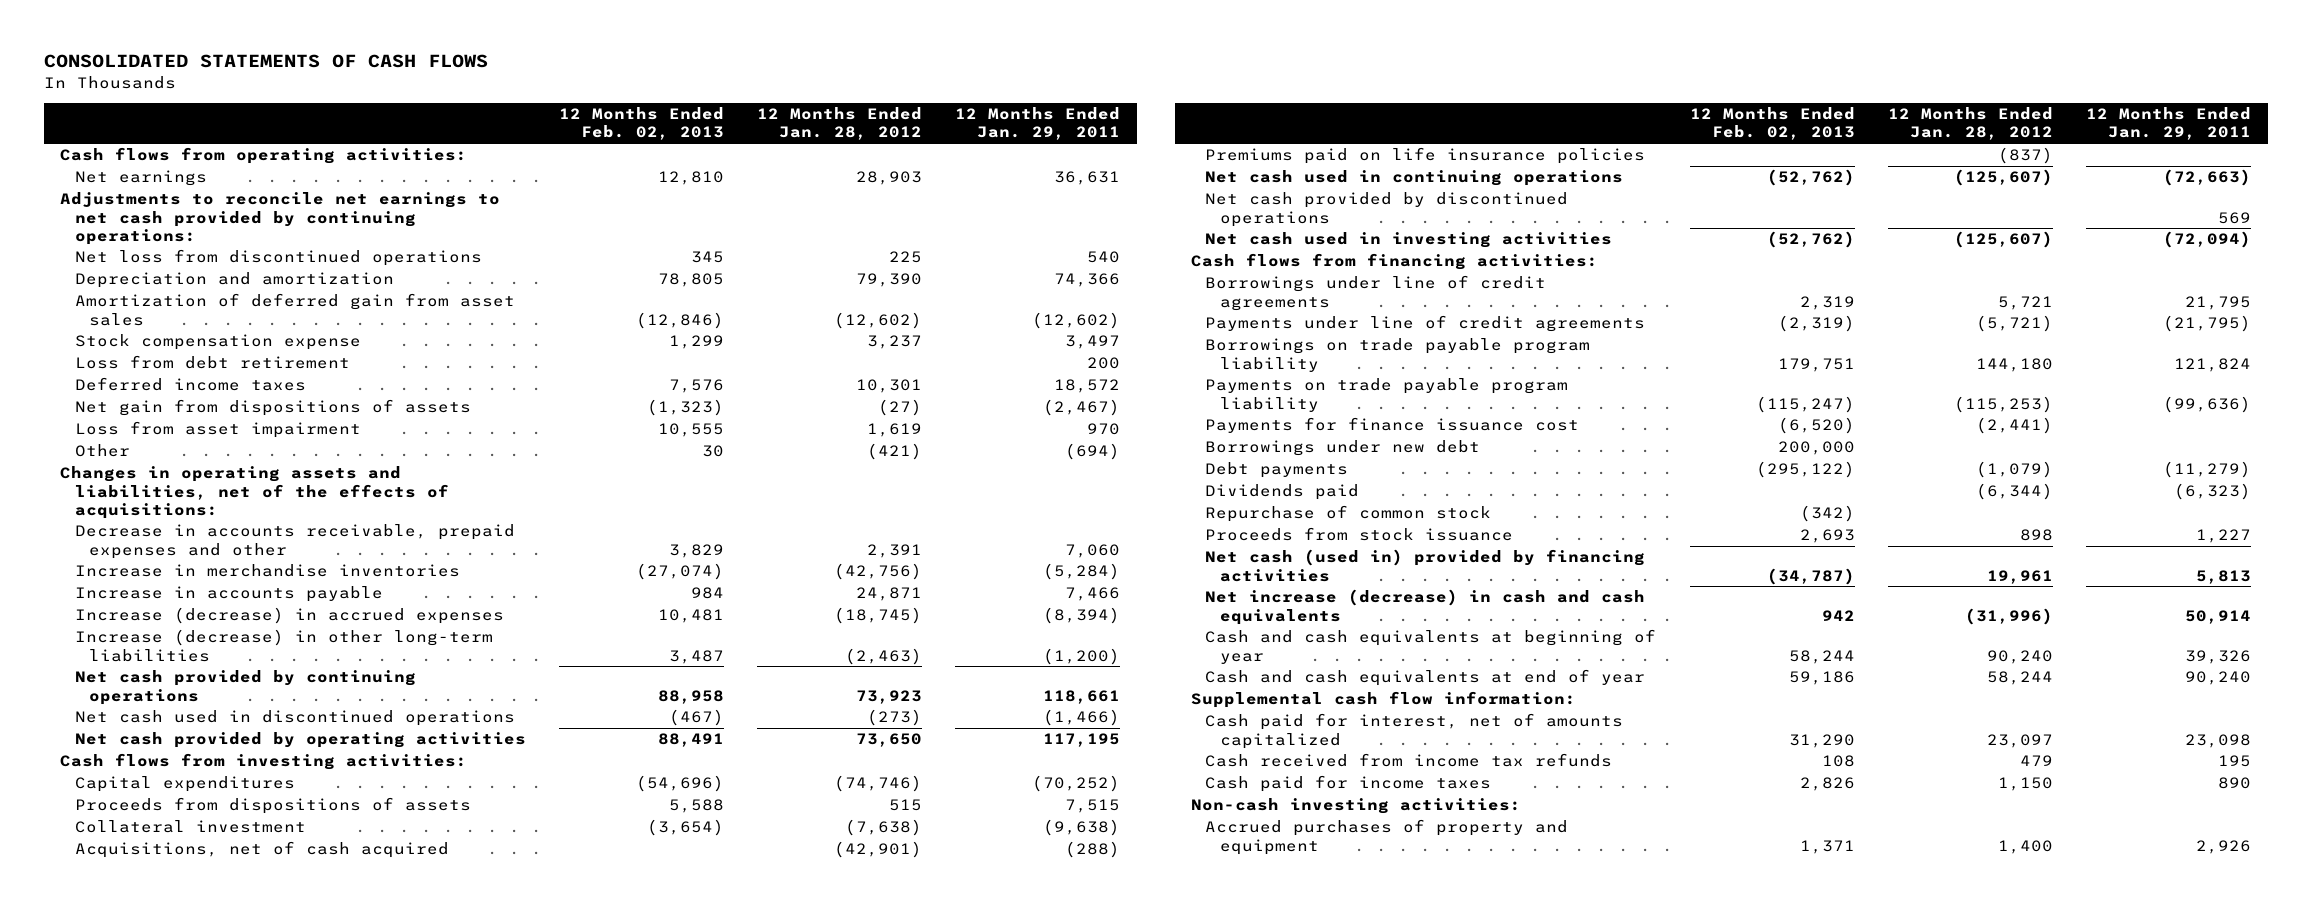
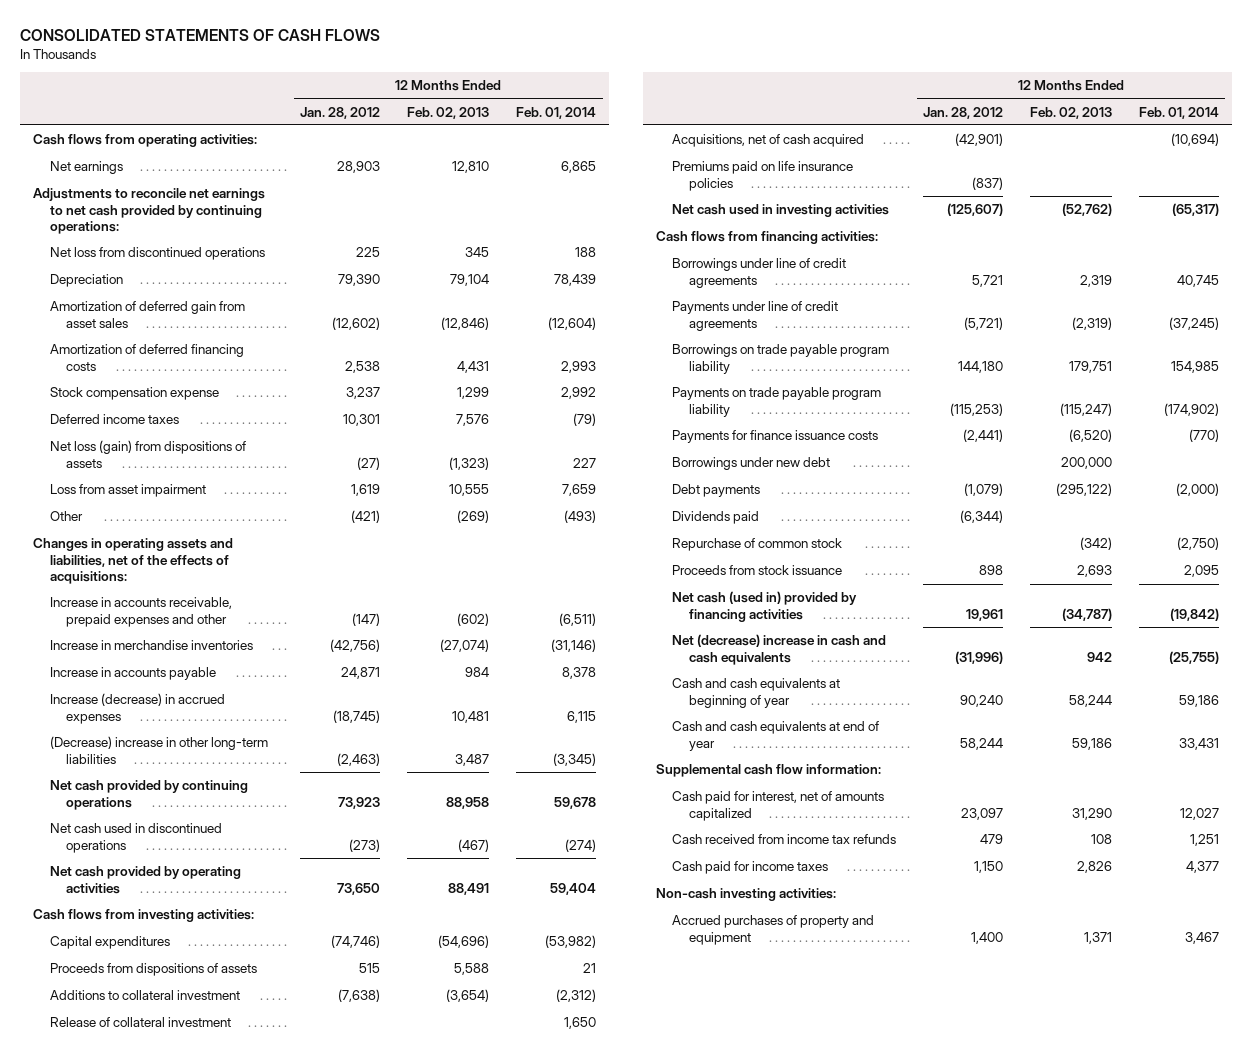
[955,107,1121,141] 12 Months Ended Jan. 29, 2011 -> none
none -> [515,106,596,119] Feb. 01, 2014
[74,272,394,289] Depreciation and amortization -> none
none -> [49,274,123,288] Depreciation
none -> [49,344,244,371] Amortization of deferred financing costs
[74,355,350,370] Loss from debt retirement -> none
[74,399,471,417] Net gain from dispositions of assets -> [49,440,246,468] Net loss (gain) from dispositions of assets
[701,445,724,458] 30 -> [457,510,490,524] (269)
[74,524,515,559] Decrease in accounts receivable, prepaid expenses and other -> [49,597,232,627] Increase in accounts receivable, prepaid expenses and other
[668,543,724,558] 3,829 -> [457,612,490,626] (602)
[867,543,923,558] 2,391 -> [352,612,381,626] (147)
[74,629,493,662] Increase (decrease) in other long-term liabilities -> [49,736,268,764] (Decrease) increase in other long-term liabilities
[74,820,306,834] Collateral investment -> [49,990,240,1001] Additions to collateral investment
none -> [49,1017,231,1028] Release of collateral investment
[1205,170,1624,187] Net cash used in continuing operations -> none
[1205,192,1569,227] Net cash provided by discontinued operations -> none
[1205,417,1580,434] Payments for finance issuance cost -> [672,430,879,444] Payments for finance issuance costs
[1205,589,1646,625] Net increase (decrease) in cash and cash equivalents -> [672,634,887,665] Net (decrease) increase in cash and cash equivalents

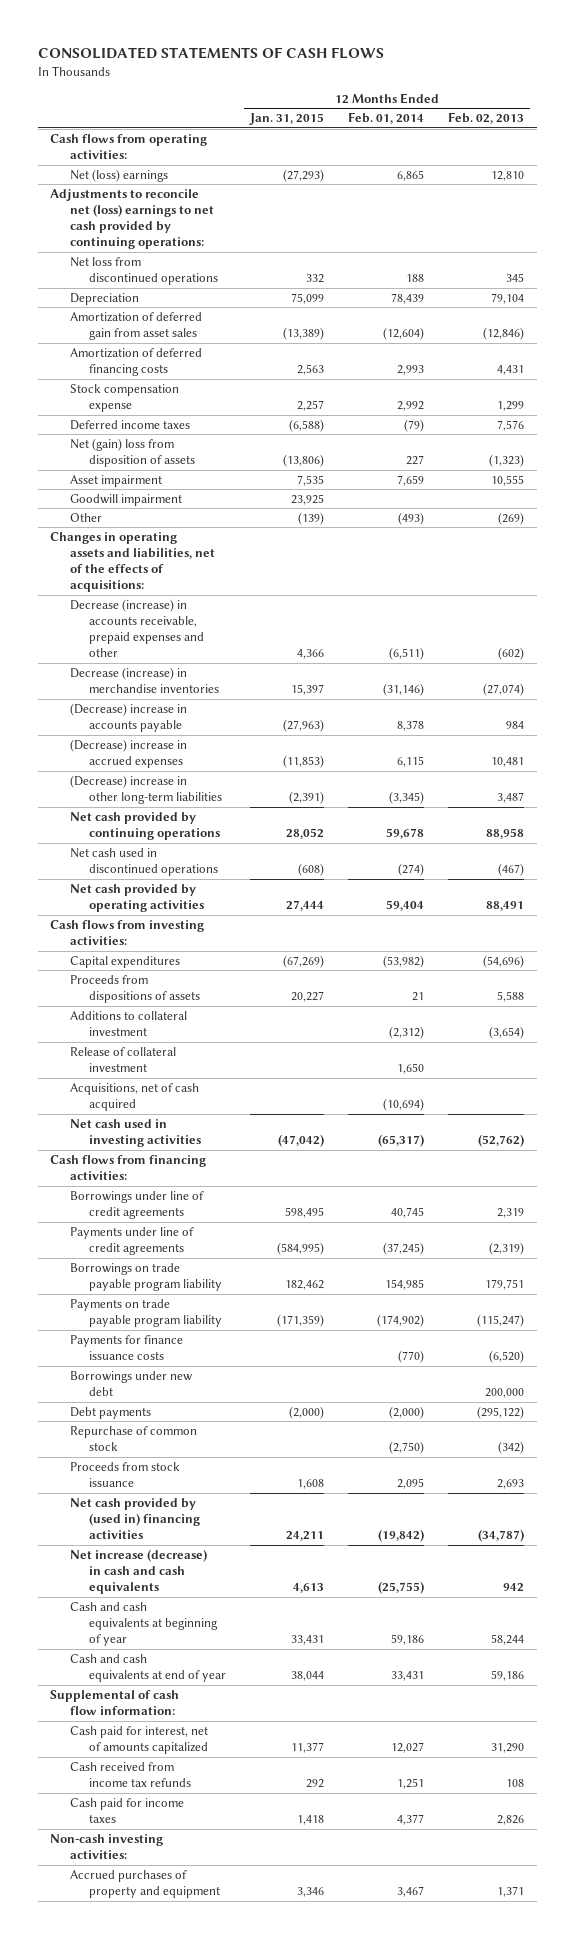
[300,106,381,119] Jan. 28, 2012 -> none
none -> [249,113,325,126] Jan. 31, 2015
[49,161,123,175] Net earnings -> [69,168,168,182] Net (loss) earnings
[33,188,266,234] Adjustments to reconcile net earnings to net cash provided by continuing operations: -> [50,188,214,250] Adjustments to reconcile net (loss) earnings to net cash provided by continuing operations:
[49,440,246,468] Net loss (gain) from dispositions of assets -> [69,437,196,468] Net (gain) loss from disposition of assets
[49,484,206,498] Loss from asset impairment -> [69,474,162,487] Asset impairment
none -> [69,493,182,506] Goodwill impairment
[49,597,232,627] Increase in accounts receivable, prepaid expenses and other -> [69,598,205,658] Decrease (increase) in accounts receivable, prepaid expenses and other
[49,640,253,651] Increase in merchandise inventories -> [69,666,220,694] Decrease (increase) in merchandise inventories
[49,667,216,681] Increase in accounts payable -> [69,702,187,733] (Decrease) increase in accounts payable
[49,693,225,724] Increase (decrease) in accrued expenses -> [69,738,187,769] (Decrease) increase in accrued expenses
[672,161,854,191] Premiums paid on life insurance policies -> none
[672,511,760,525] Dividends paid -> none
[672,591,858,622] Net cash (used in) provided by financing activities -> [69,1497,201,1540] Net cash provided by (used in) financing activities
[672,634,887,665] Net (decrease) increase in cash and cash equivalents -> [69,1548,207,1595] Net increase (decrease) in cash and cash equivalents
[655,764,881,778] Supplemental cash flow information: -> [50,1689,180,1716] Supplemental of cash flow information:

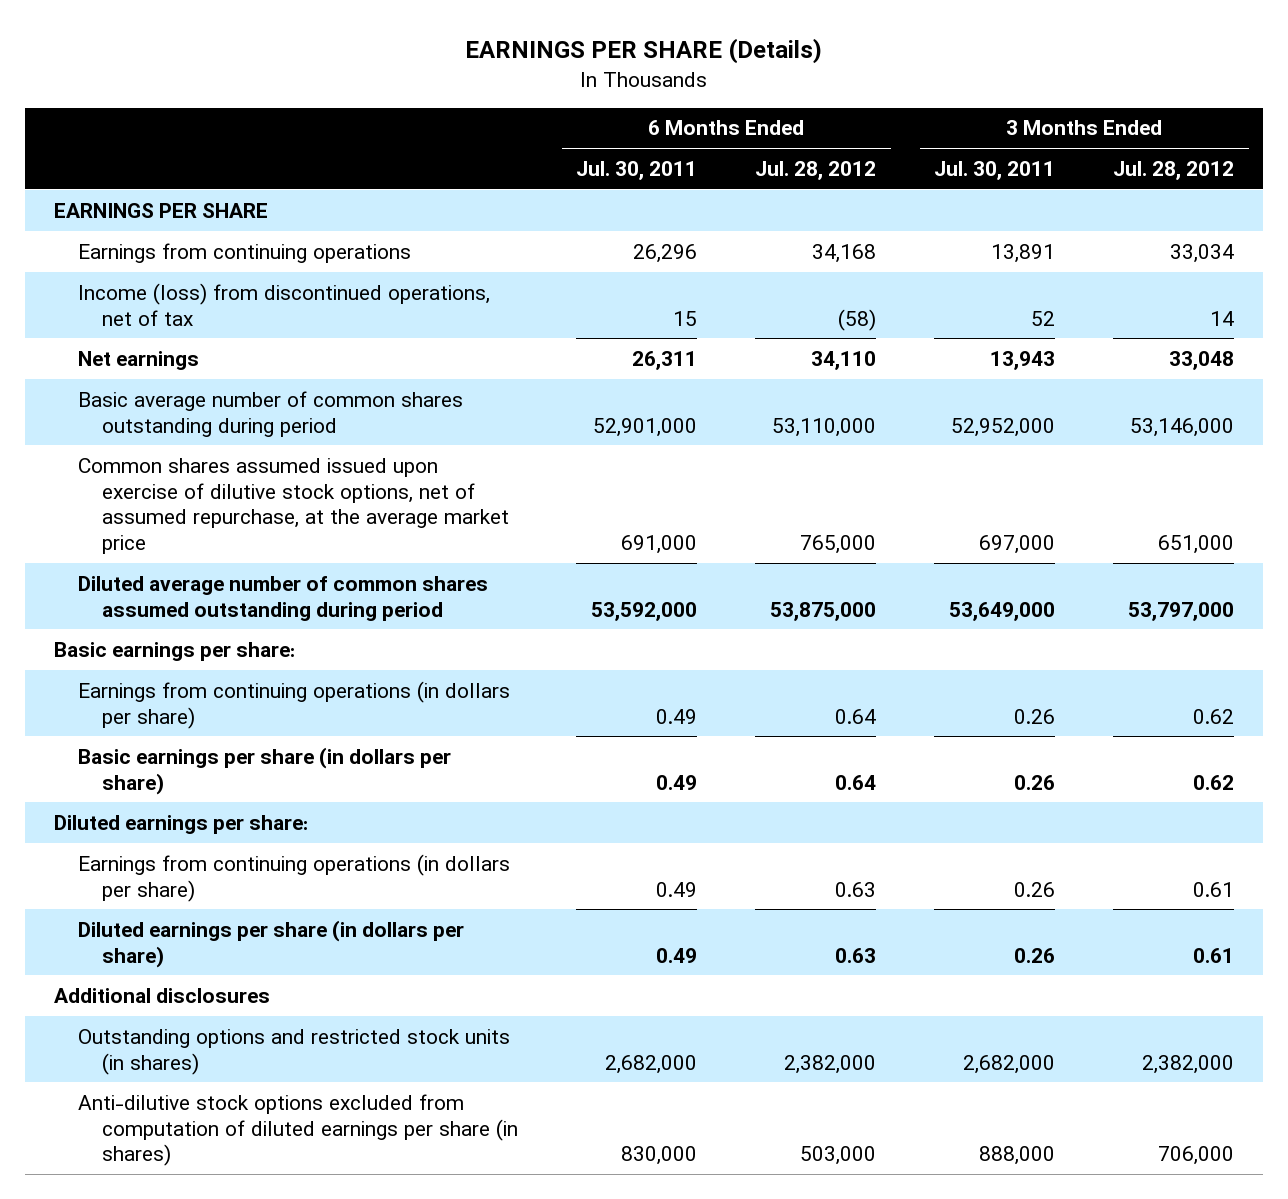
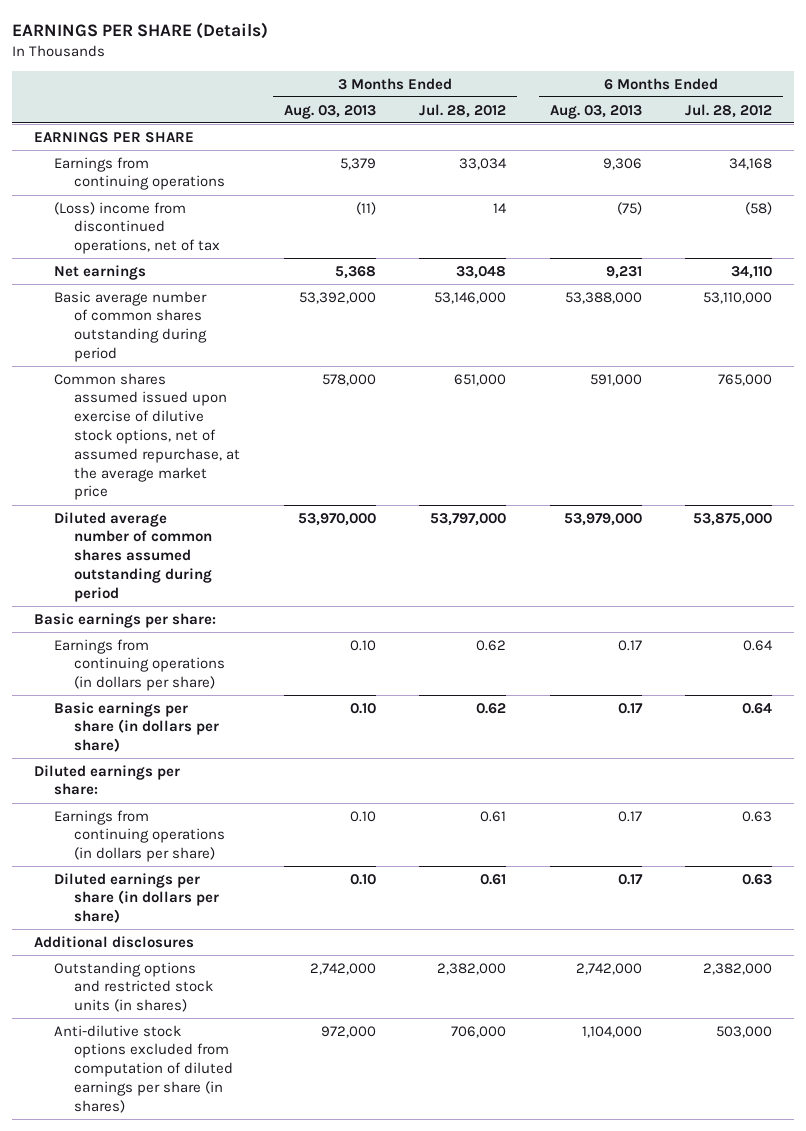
[576,161,698,181] Jul. 30, 2011 -> none
[934,161,1056,181] Jul. 30, 2011 -> none
none -> [283,104,376,119] Aug. 03, 2013
none -> [549,104,642,119] Aug. 03, 2013
[78,282,491,326] Income (loss) from discontinued operations, net of tax -> [54,201,221,255] (Loss) income from discontinued operations, net of tax

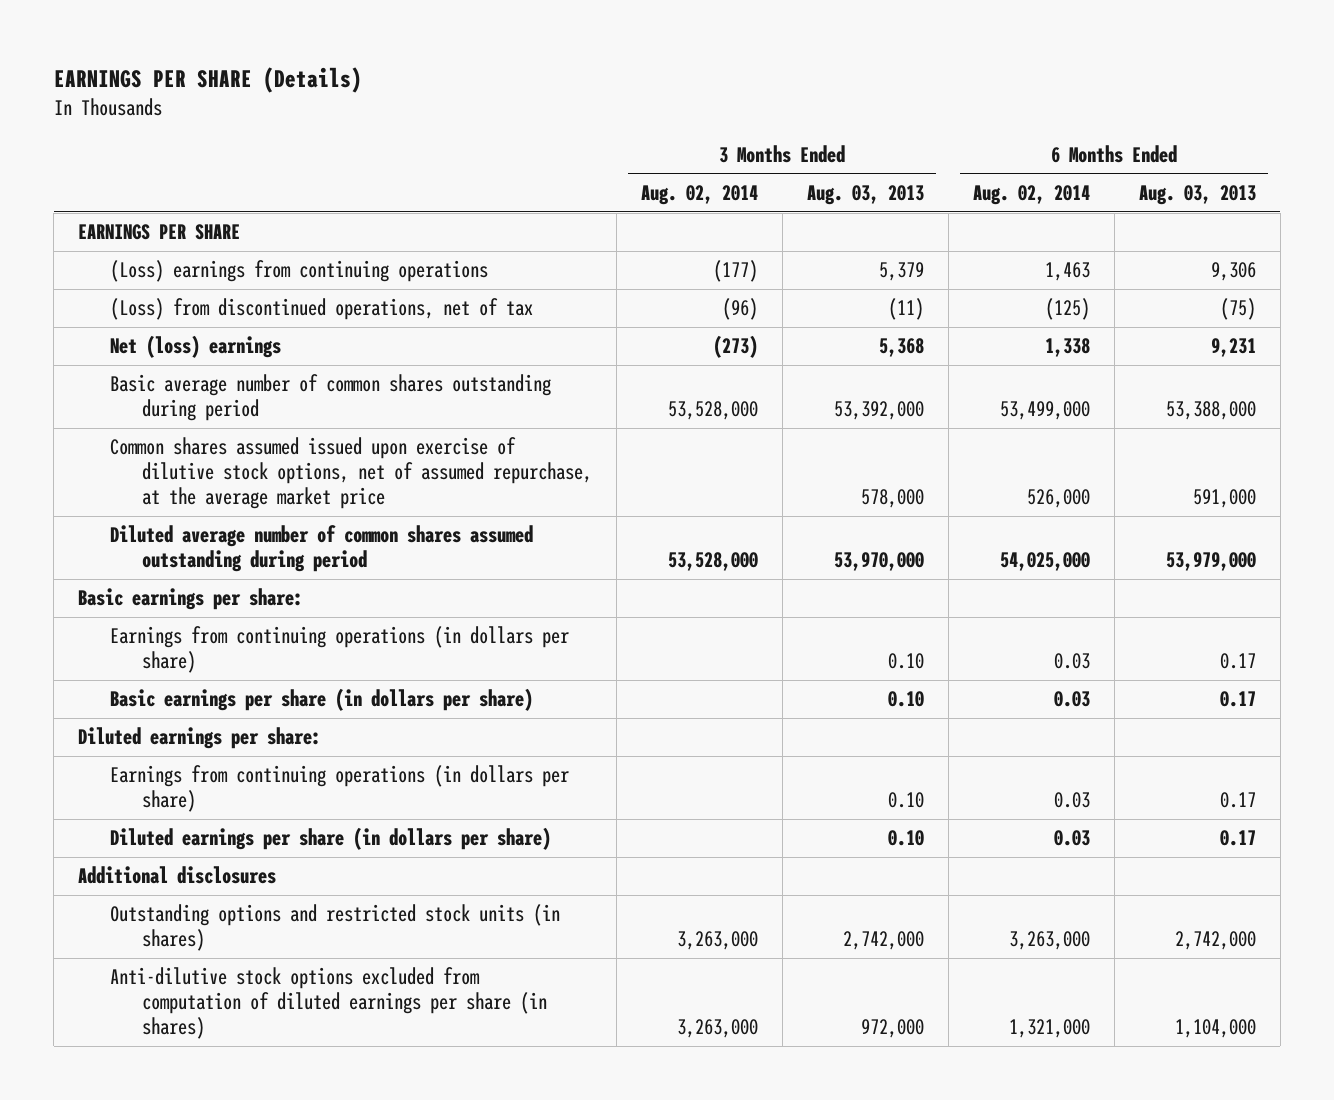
[419,103,507,118] Jul. 28, 2012 -> none
[684,103,772,118] Jul. 28, 2012 -> none
none -> [640,185,758,206] Aug. 02, 2014
none -> [972,185,1090,206] Aug. 02, 2014
[54,156,226,191] Earnings from continuing operations -> [110,260,489,283] (Loss) earnings from continuing operations
[54,201,221,255] (Loss) income from discontinued operations, net of tax -> [110,298,534,321] (Loss) from discontinued operations, net of tax
[54,264,147,280] Net earnings -> [110,335,282,359] Net (loss) earnings

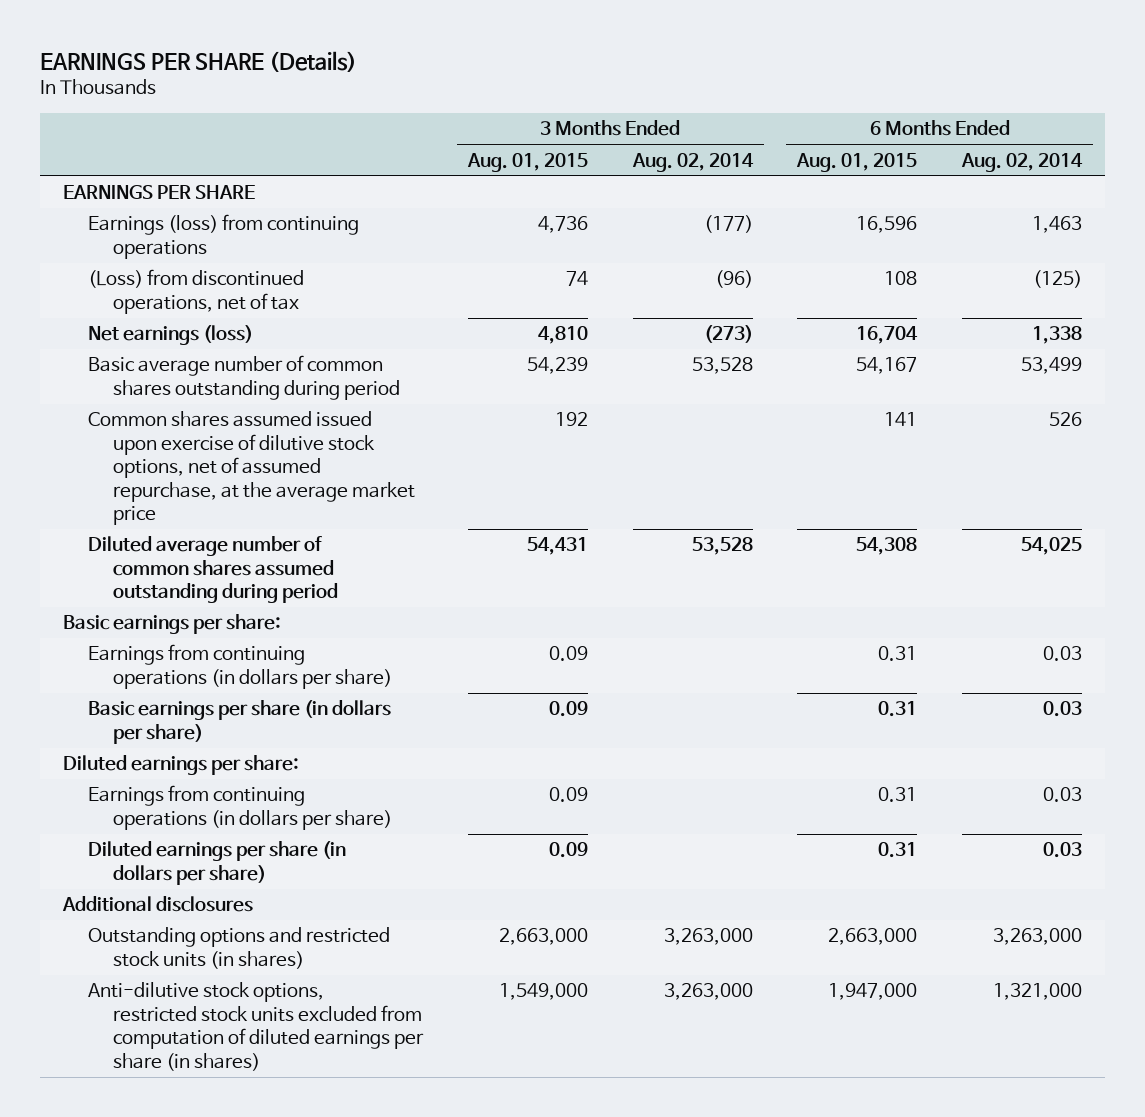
[806,185,924,206] Aug. 03, 2013 -> none
[1138,185,1256,206] Aug. 03, 2013 -> none
none -> [466,152,588,172] Aug. 01, 2015
none -> [796,152,918,172] Aug. 01, 2015
[110,260,489,283] (Loss) earnings from continuing operations -> [87,214,359,259] Earnings (loss) from continuing operations
[110,335,282,359] Net (loss) earnings -> [87,325,253,346] Net earnings (loss)
[667,401,758,421] 53,528,000 -> [691,357,753,375] 53,528
[999,401,1090,421] 53,499,000 -> [1021,357,1083,375] 53,499
[1026,489,1090,509] 526,000 -> [1049,412,1083,427] 526
[667,552,758,572] 53,528,000 -> [691,537,753,556] 53,528
[999,552,1090,572] 54,025,000 -> [1021,537,1083,556] 54,025
[110,967,547,1040] Anti-dilutive stock options excluded from computation of diluted earnings per share (in shares) -> [87,982,425,1071] Anti-dilutive stock options, restricted stock units excluded from computation of diluted earnings per share (in shares)

